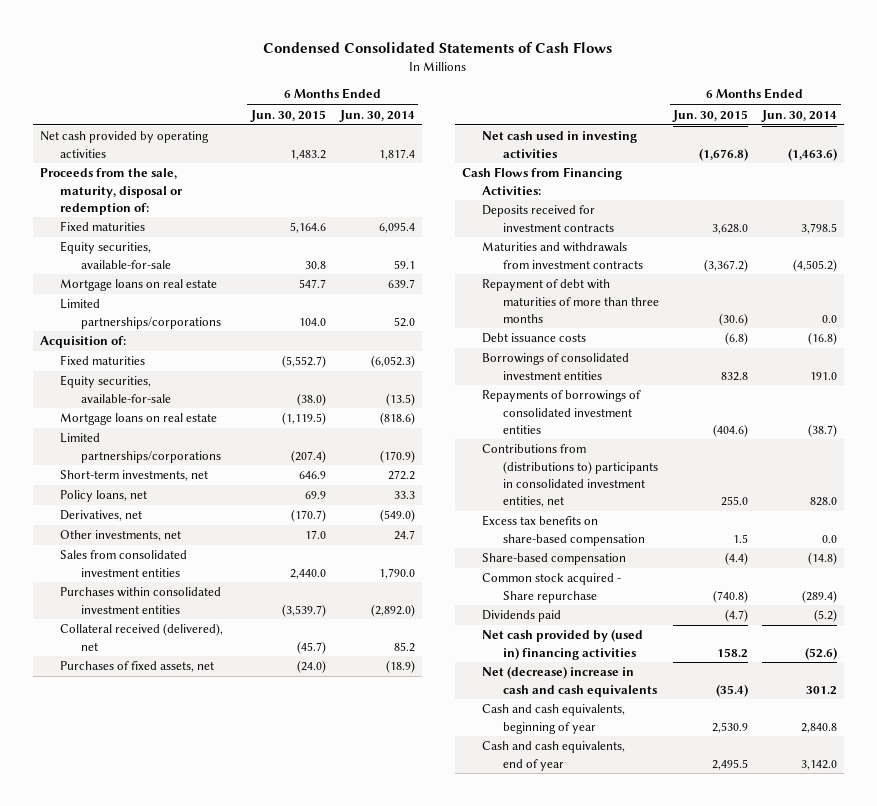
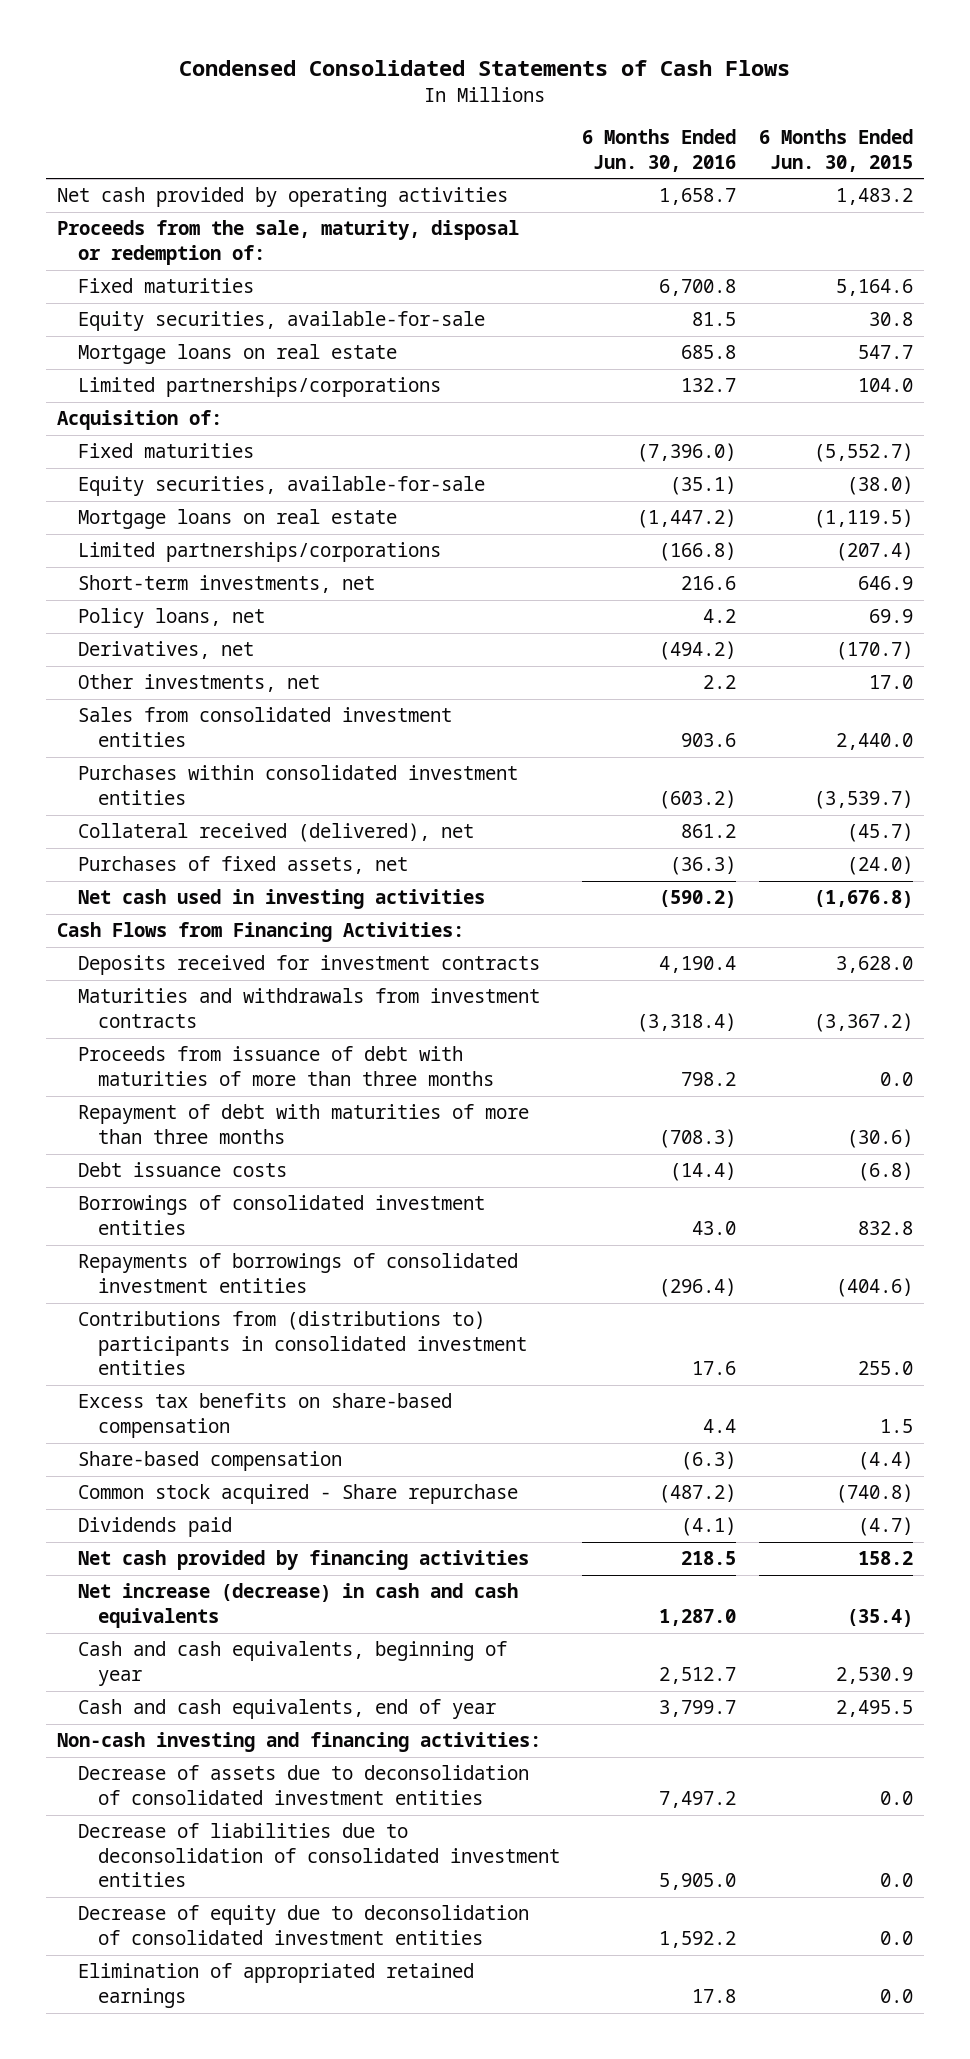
[338,109,415,122] Jun. 30, 2014 -> none
none -> [582,129,737,172] 6 Months Ended Jun. 30, 2016
none -> [77,1046,495,1086] Proceeds from issuance of debt with maturities of more than three months
[482,444,659,507] Contributions from (distributions to) participants in consolidated investment entities, net -> [77,1311,528,1376] Contributions from (distributions to) participants in consolidated investment entities
[482,629,644,660] Net cash provided by (used in) financing activities -> [77,1550,529,1571] Net cash provided by financing activities
[482,666,658,697] Net (decrease) increase in cash and cash equivalents -> [77,1583,518,1628] Net increase (decrease) in cash and cash equivalents
none -> [57,1732,542,1753] Non-cash investing and financing activities:
none -> [77,1765,529,1805] Decrease of assets due to deconsolidation of consolidated investment entities
none -> [77,1823,561,1888] Decrease of liabilities due to deconsolidation of consolidated investment entities
none -> [77,1905,529,1945] Decrease of equity due to deconsolidation of consolidated investment entities
none -> [77,1963,474,2008] Elimination of appropriated retained earnings

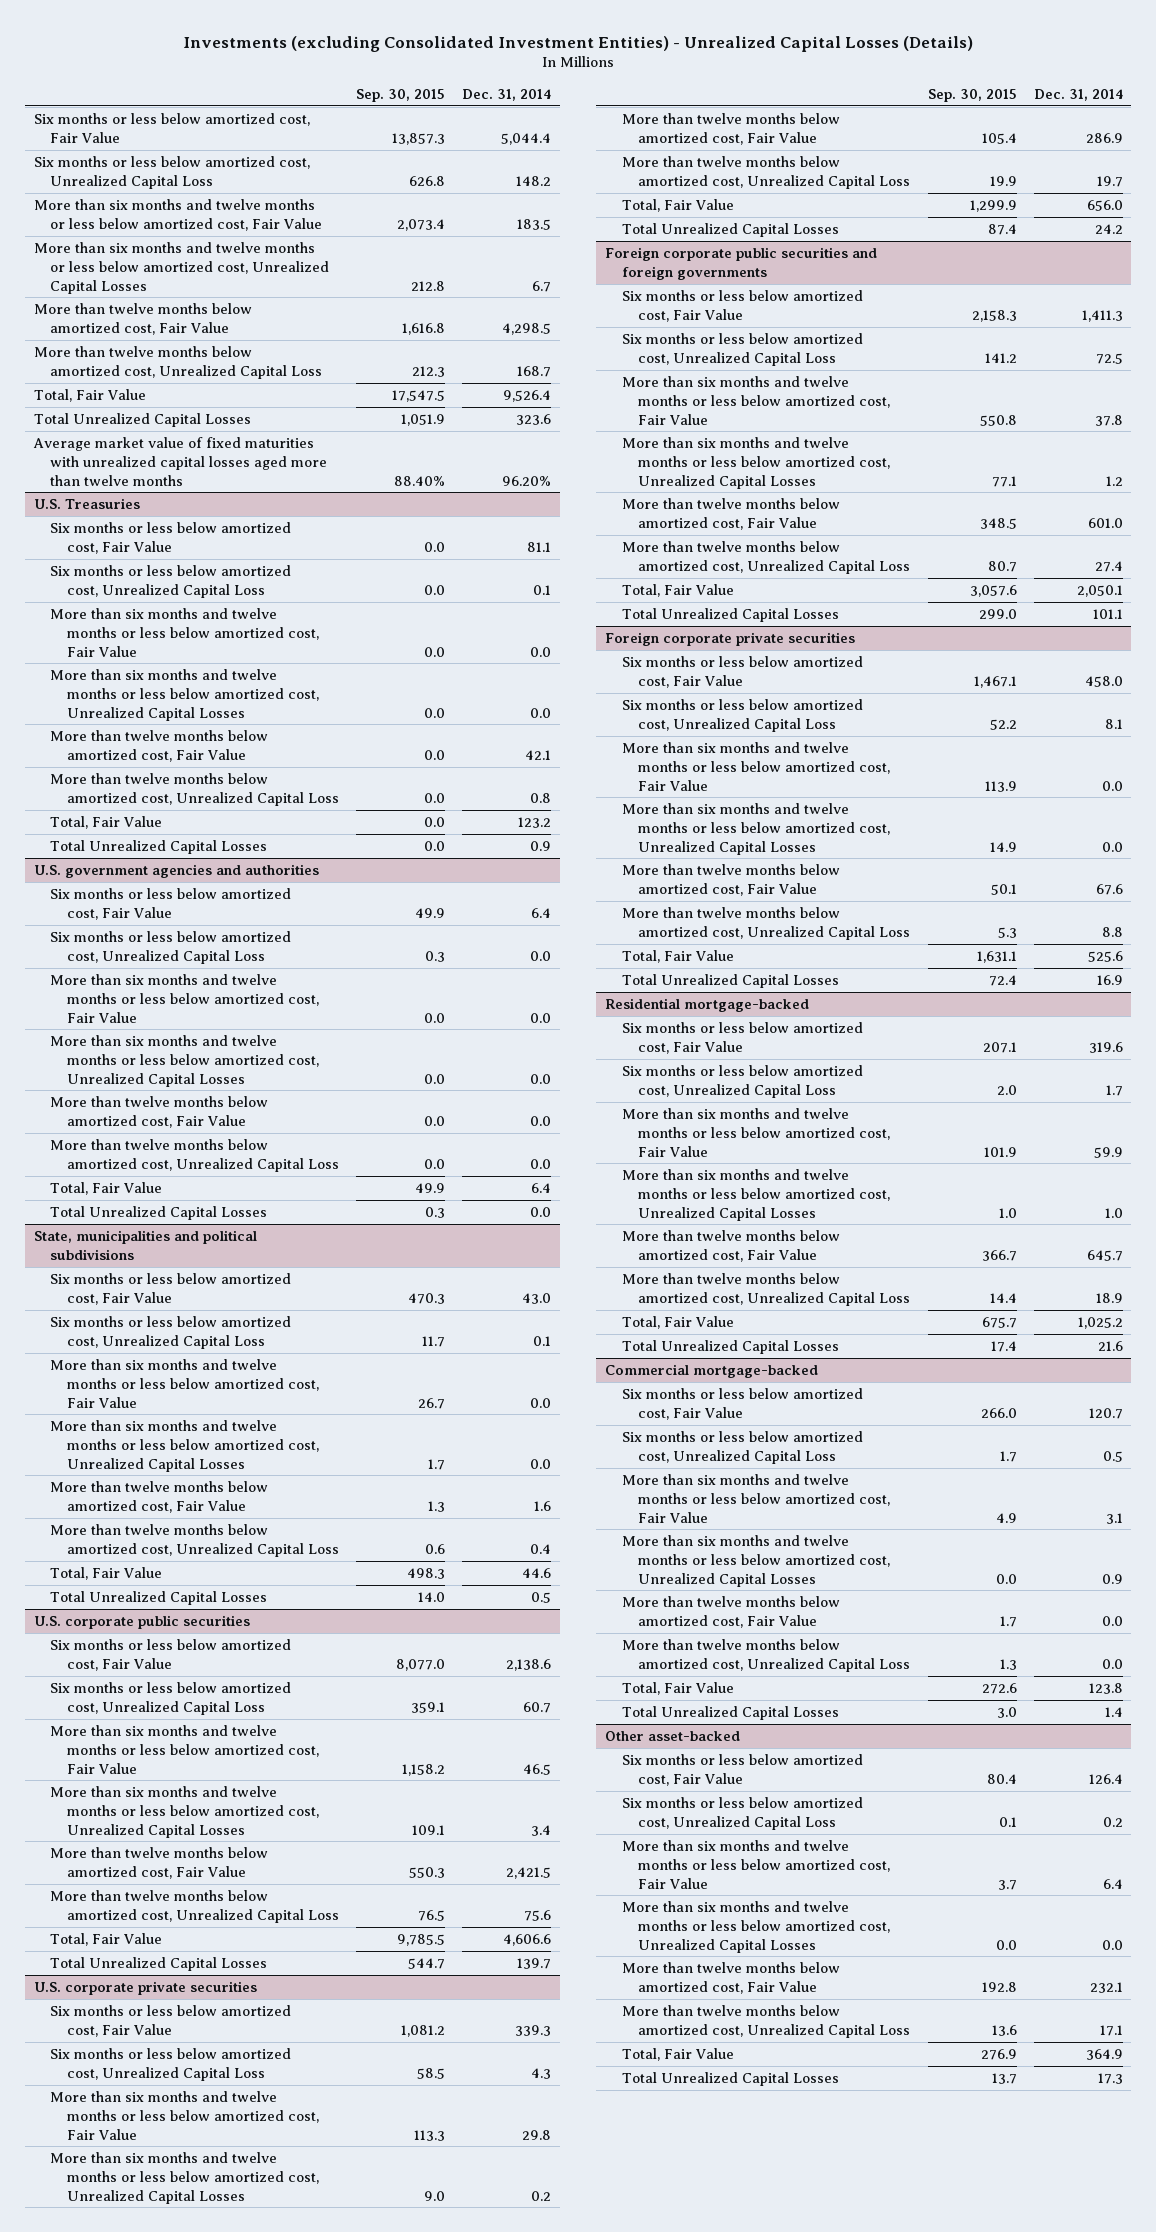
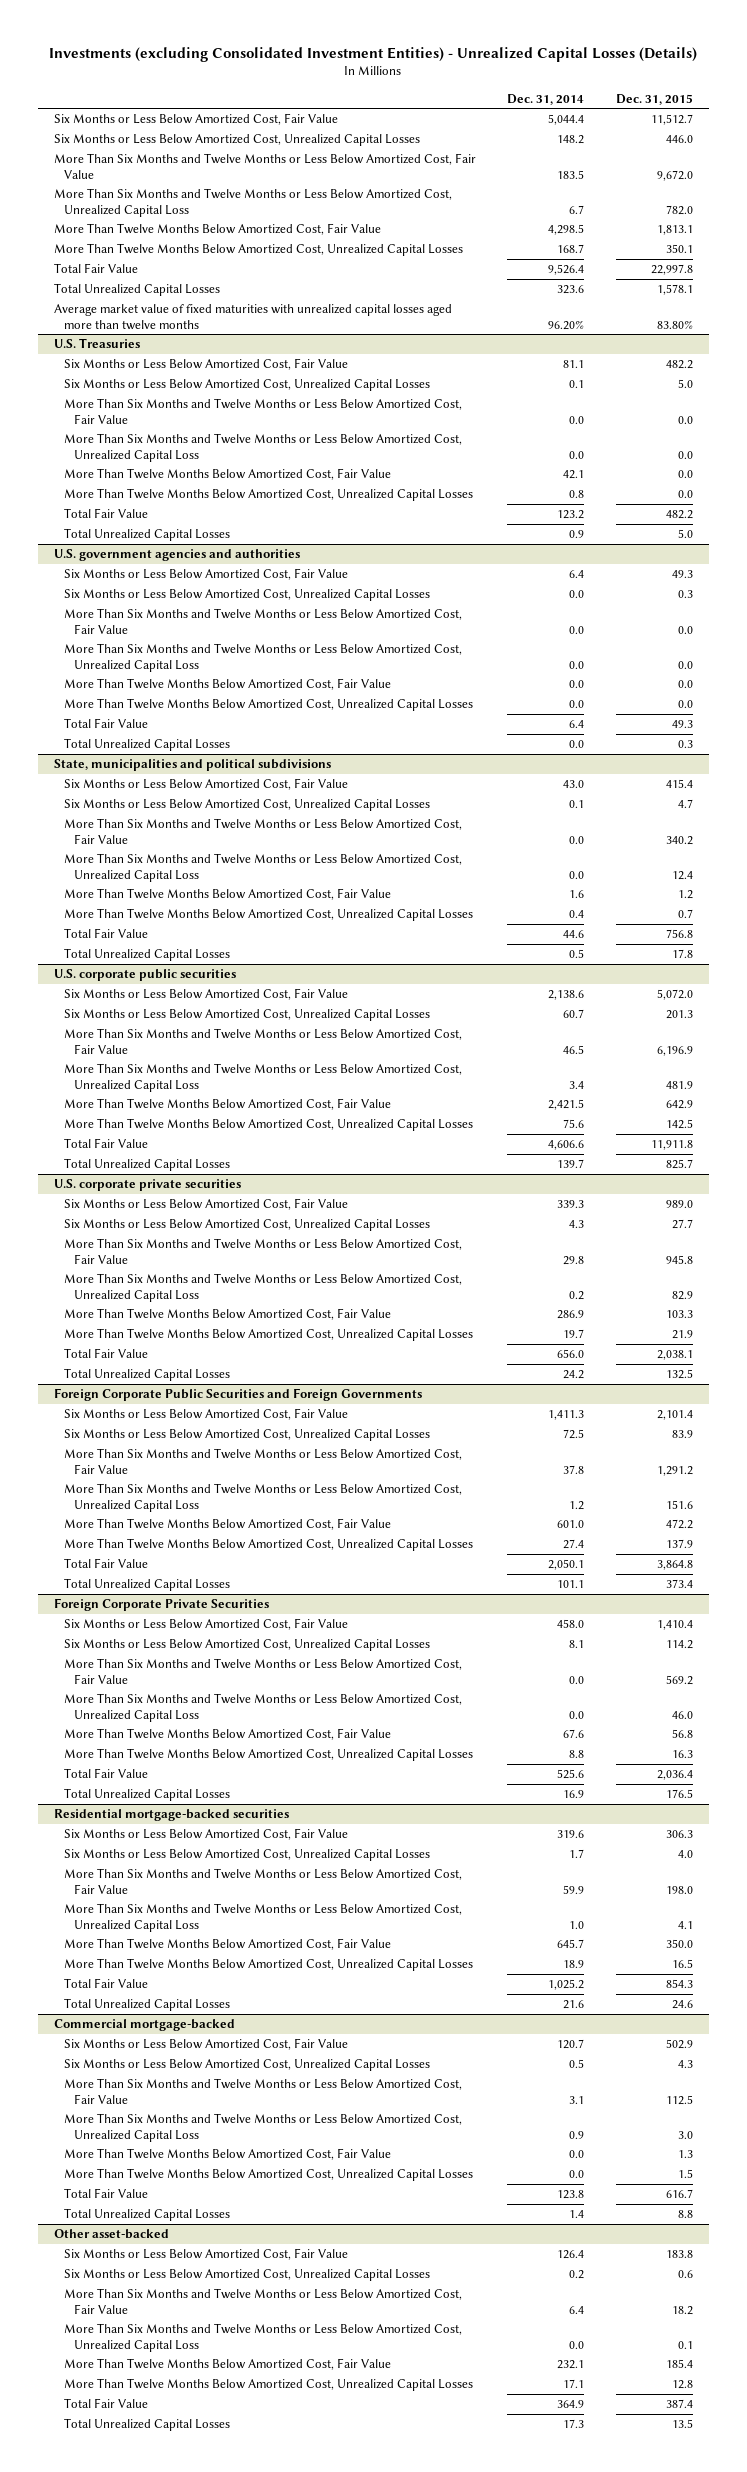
[356,88,446,102] Sep. 30, 2015 -> none
none -> [616,93,694,105] Dec. 31, 2015
[33,112,310,143] Six months or less below amortized cost, Fair Value -> [53,113,338,126] Six Months or Less Below Amortized Cost, Fair Value
[33,155,310,189] Six months or less below amortized cost, Unrealized Capital Loss -> [53,134,420,147] Six Months or Less Below Amortized Cost, Unrealized Capital Losses
[33,198,323,231] More than six months and twelve months or less below amortized cost, Fair Value -> [53,153,476,179] More Than Six Months and Twelve Months or Less Below Amortized Cost, Fair Value
[33,241,330,294] More than six months and twelve months or less below amortized cost, Unrealized Capital Losses -> [53,188,452,217] More Than Six Months and Twelve Months or Less Below Amortized Cost, Unrealized Capital Loss
[33,302,252,335] More than twelve months below amortized cost, Fair Value -> [53,223,381,236] More Than Twelve Months Below Amortized Cost, Fair Value
[33,345,323,379] More than twelve months below amortized cost, Unrealized Capital Loss -> [53,243,463,257] More Than Twelve Months Below Amortized Cost, Unrealized Capital Losses
[33,388,146,402] Total, Fair Value -> [53,263,138,274] Total Fair Value
[50,521,292,554] Six months or less below amortized cost, Fair Value -> [63,358,348,371] Six Months or Less Below Amortized Cost, Fair Value
[50,564,292,598] Six months or less below amortized cost, Unrealized Capital Loss -> [63,379,430,392] Six Months or Less Below Amortized Cost, Unrealized Capital Losses
[50,607,320,657] More than six months and twelve months or less below amortized cost, Fair Value -> [63,398,462,424] More Than Six Months and Twelve Months or Less Below Amortized Cost, Fair Value
[50,668,320,721] More than six months and twelve months or less below amortized cost, Unrealized Capital Losses -> [63,433,462,462] More Than Six Months and Twelve Months or Less Below Amortized Cost, Unrealized Capital Loss
[50,729,269,762] More than twelve months below amortized cost, Fair Value -> [63,468,391,481] More Than Twelve Months Below Amortized Cost, Fair Value
[50,772,340,806] More than twelve months below amortized cost, Unrealized Capital Loss -> [63,488,473,502] More Than Twelve Months Below Amortized Cost, Unrealized Capital Losses
[50,815,163,829] Total, Fair Value -> [63,508,148,519] Total Fair Value
[50,887,292,920] Six months or less below amortized cost, Fair Value -> [63,568,348,581] Six Months or Less Below Amortized Cost, Fair Value
[50,930,292,964] Six months or less below amortized cost, Unrealized Capital Loss -> [63,589,430,602] Six Months or Less Below Amortized Cost, Unrealized Capital Losses
[50,973,320,1023] More than six months and twelve months or less below amortized cost, Fair Value -> [63,608,462,634] More Than Six Months and Twelve Months or Less Below Amortized Cost, Fair Value
[50,1034,320,1087] More than six months and twelve months or less below amortized cost, Unrealized Capital Losses -> [63,643,462,672] More Than Six Months and Twelve Months or Less Below Amortized Cost, Unrealized Capital Loss
[50,1095,269,1128] More than twelve months below amortized cost, Fair Value -> [63,678,391,691] More Than Twelve Months Below Amortized Cost, Fair Value
[50,1138,340,1172] More than twelve months below amortized cost, Unrealized Capital Loss -> [63,698,473,712] More Than Twelve Months Below Amortized Cost, Unrealized Capital Losses
[50,1181,163,1195] Total, Fair Value -> [63,718,148,729] Total Fair Value
[50,1272,292,1305] Six months or less below amortized cost, Fair Value -> [63,778,348,791] Six Months or Less Below Amortized Cost, Fair Value
[50,1315,292,1349] Six months or less below amortized cost, Unrealized Capital Loss -> [63,799,430,812] Six Months or Less Below Amortized Cost, Unrealized Capital Losses
[50,1358,320,1408] More than six months and twelve months or less below amortized cost, Fair Value -> [63,818,462,844] More Than Six Months and Twelve Months or Less Below Amortized Cost, Fair Value
[50,1419,320,1472] More than six months and twelve months or less below amortized cost, Unrealized Capital Losses -> [63,853,462,882] More Than Six Months and Twelve Months or Less Below Amortized Cost, Unrealized Capital Loss
[50,1480,269,1513] More than twelve months below amortized cost, Fair Value -> [63,888,391,901] More Than Twelve Months Below Amortized Cost, Fair Value
[50,1523,340,1557] More than twelve months below amortized cost, Unrealized Capital Loss -> [63,908,473,922] More Than Twelve Months Below Amortized Cost, Unrealized Capital Losses
[50,1566,163,1580] Total, Fair Value -> [63,928,148,939] Total Fair Value
[50,1638,292,1671] Six months or less below amortized cost, Fair Value -> [63,988,348,1001] Six Months or Less Below Amortized Cost, Fair Value
[50,1681,292,1715] Six months or less below amortized cost, Unrealized Capital Loss -> [63,1009,430,1022] Six Months or Less Below Amortized Cost, Unrealized Capital Losses
[50,1724,320,1774] More than six months and twelve months or less below amortized cost, Fair Value -> [63,1028,462,1054] More Than Six Months and Twelve Months or Less Below Amortized Cost, Fair Value
[50,1785,320,1838] More than six months and twelve months or less below amortized cost, Unrealized Capital Losses -> [63,1063,462,1092] More Than Six Months and Twelve Months or Less Below Amortized Cost, Unrealized Capital Loss
[50,1846,269,1879] More than twelve months below amortized cost, Fair Value -> [63,1098,391,1111] More Than Twelve Months Below Amortized Cost, Fair Value
[50,1889,340,1923] More than twelve months below amortized cost, Unrealized Capital Loss -> [63,1118,473,1132] More Than Twelve Months Below Amortized Cost, Unrealized Capital Losses
[50,1932,163,1946] Total, Fair Value -> [63,1138,148,1149] Total Fair Value
[50,2004,292,2037] Six months or less below amortized cost, Fair Value -> [63,1198,348,1211] Six Months or Less Below Amortized Cost, Fair Value
[50,2047,292,2081] Six months or less below amortized cost, Unrealized Capital Loss -> [63,1219,430,1232] Six Months or Less Below Amortized Cost, Unrealized Capital Losses
[50,2090,320,2140] More than six months and twelve months or less below amortized cost, Fair Value -> [63,1238,462,1264] More Than Six Months and Twelve Months or Less Below Amortized Cost, Fair Value
[50,2151,320,2204] More than six months and twelve months or less below amortized cost, Unrealized Capital Losses -> [63,1273,462,1302] More Than Six Months and Twelve Months or Less Below Amortized Cost, Unrealized Capital Loss
[621,112,840,145] More than twelve months below amortized cost, Fair Value -> [63,1308,391,1321] More Than Twelve Months Below Amortized Cost, Fair Value
[621,155,911,189] More than twelve months below amortized cost, Unrealized Capital Loss -> [63,1328,473,1342] More Than Twelve Months Below Amortized Cost, Unrealized Capital Losses
[621,198,734,212] Total, Fair Value -> [63,1348,148,1359] Total Fair Value
[604,246,877,280] Foreign corporate public securities and foreign governments -> [53,1388,422,1402] Foreign Corporate Public Securities and Foreign Governments
[621,289,863,322] Six months or less below amortized cost, Fair Value -> [63,1408,348,1421] Six Months or Less Below Amortized Cost, Fair Value
[621,332,863,366] Six months or less below amortized cost, Unrealized Capital Loss -> [63,1429,430,1442] Six Months or Less Below Amortized Cost, Unrealized Capital Losses
[621,375,891,425] More than six months and twelve months or less below amortized cost, Fair Value -> [63,1448,462,1474] More Than Six Months and Twelve Months or Less Below Amortized Cost, Fair Value
[621,436,891,489] More than six months and twelve months or less below amortized cost, Unrealized Capital Losses -> [63,1483,462,1512] More Than Six Months and Twelve Months or Less Below Amortized Cost, Unrealized Capital Loss
[621,497,840,530] More than twelve months below amortized cost, Fair Value -> [63,1518,391,1531] More Than Twelve Months Below Amortized Cost, Fair Value
[621,540,911,574] More than twelve months below amortized cost, Unrealized Capital Loss -> [63,1538,473,1552] More Than Twelve Months Below Amortized Cost, Unrealized Capital Losses
[621,583,734,597] Total, Fair Value -> [63,1558,148,1569] Total Fair Value
[604,631,855,646] Foreign corporate private securities -> [53,1598,269,1612] Foreign Corporate Private Securities
[621,655,863,688] Six months or less below amortized cost, Fair Value -> [63,1618,348,1631] Six Months or Less Below Amortized Cost, Fair Value
[621,698,863,732] Six months or less below amortized cost, Unrealized Capital Loss -> [63,1639,430,1652] Six Months or Less Below Amortized Cost, Unrealized Capital Losses
[621,741,891,791] More than six months and twelve months or less below amortized cost, Fair Value -> [63,1658,462,1684] More Than Six Months and Twelve Months or Less Below Amortized Cost, Fair Value
[621,802,891,855] More than six months and twelve months or less below amortized cost, Unrealized Capital Losses -> [63,1693,462,1722] More Than Six Months and Twelve Months or Less Below Amortized Cost, Unrealized Capital Loss
[621,863,840,896] More than twelve months below amortized cost, Fair Value -> [63,1728,391,1741] More Than Twelve Months Below Amortized Cost, Fair Value
[621,906,911,940] More than twelve months below amortized cost, Unrealized Capital Loss -> [63,1748,473,1762] More Than Twelve Months Below Amortized Cost, Unrealized Capital Losses
[621,949,734,963] Total, Fair Value -> [63,1768,148,1779] Total Fair Value
[604,997,809,1012] Residential mortgage-backed -> [53,1809,289,1822] Residential mortgage-backed securities
[621,1021,863,1054] Six months or less below amortized cost, Fair Value -> [63,1828,348,1841] Six Months or Less Below Amortized Cost, Fair Value
[621,1064,863,1098] Six months or less below amortized cost, Unrealized Capital Loss -> [63,1849,430,1862] Six Months or Less Below Amortized Cost, Unrealized Capital Losses
[621,1107,891,1157] More than six months and twelve months or less below amortized cost, Fair Value -> [63,1868,462,1894] More Than Six Months and Twelve Months or Less Below Amortized Cost, Fair Value
[621,1168,891,1221] More than six months and twelve months or less below amortized cost, Unrealized Capital Losses -> [63,1903,462,1932] More Than Six Months and Twelve Months or Less Below Amortized Cost, Unrealized Capital Loss
[621,1229,840,1262] More than twelve months below amortized cost, Fair Value -> [63,1938,391,1951] More Than Twelve Months Below Amortized Cost, Fair Value
[621,1272,911,1306] More than twelve months below amortized cost, Unrealized Capital Loss -> [63,1958,473,1972] More Than Twelve Months Below Amortized Cost, Unrealized Capital Losses
[621,1315,734,1329] Total, Fair Value -> [63,1978,148,1989] Total Fair Value
[621,1387,863,1420] Six months or less below amortized cost, Fair Value -> [63,2038,348,2051] Six Months or Less Below Amortized Cost, Fair Value
[621,1430,863,1464] Six months or less below amortized cost, Unrealized Capital Loss -> [63,2059,430,2072] Six Months or Less Below Amortized Cost, Unrealized Capital Losses
[621,1473,891,1523] More than six months and twelve months or less below amortized cost, Fair Value -> [63,2078,462,2104] More Than Six Months and Twelve Months or Less Below Amortized Cost, Fair Value
[621,1534,891,1587] More than six months and twelve months or less below amortized cost, Unrealized Capital Losses -> [63,2113,462,2142] More Than Six Months and Twelve Months or Less Below Amortized Cost, Unrealized Capital Loss
[621,1595,840,1628] More than twelve months below amortized cost, Fair Value -> [63,2148,391,2161] More Than Twelve Months Below Amortized Cost, Fair Value
[621,1638,911,1672] More than twelve months below amortized cost, Unrealized Capital Loss -> [63,2168,473,2182] More Than Twelve Months Below Amortized Cost, Unrealized Capital Losses
[621,1681,734,1695] Total, Fair Value -> [63,2188,148,2199] Total Fair Value
[621,1753,863,1786] Six months or less below amortized cost, Fair Value -> [63,2248,348,2261] Six Months or Less Below Amortized Cost, Fair Value
[621,1796,863,1830] Six months or less below amortized cost, Unrealized Capital Loss -> [63,2269,430,2282] Six Months or Less Below Amortized Cost, Unrealized Capital Losses
[621,1839,891,1889] More than six months and twelve months or less below amortized cost, Fair Value -> [63,2288,462,2314] More Than Six Months and Twelve Months or Less Below Amortized Cost, Fair Value
[621,1900,891,1953] More than six months and twelve months or less below amortized cost, Unrealized Capital Losses -> [63,2323,462,2352] More Than Six Months and Twelve Months or Less Below Amortized Cost, Unrealized Capital Loss
[621,1961,840,1994] More than twelve months below amortized cost, Fair Value -> [63,2358,391,2371] More Than Twelve Months Below Amortized Cost, Fair Value
[621,2004,911,2038] More than twelve months below amortized cost, Unrealized Capital Loss -> [63,2378,473,2392] More Than Twelve Months Below Amortized Cost, Unrealized Capital Losses
[621,2047,734,2061] Total, Fair Value -> [63,2398,148,2409] Total Fair Value

